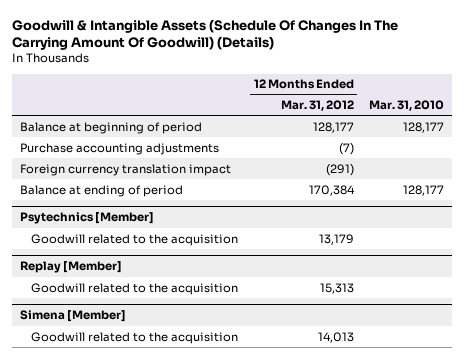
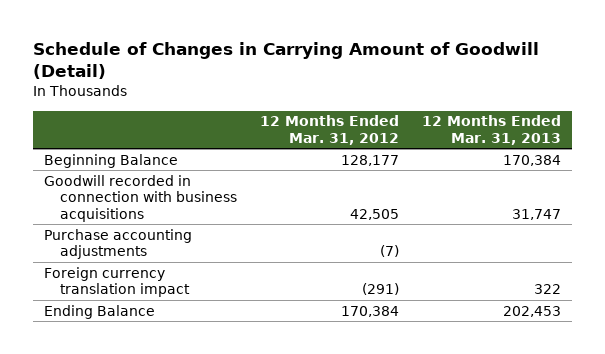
[11,18,398,51] Goodwill & Intangible Assets (Schedule Of Changes In The Carrying Amount Of Goodwill) (Details) -> [33,42,540,80] Schedule of Changes in Carrying Amount of Goodwill (Detail)
[368,99,444,111] Mar. 31, 2010 -> none
none -> [421,115,561,145] 12 Months Ended Mar. 31, 2013
[19,121,202,134] Balance at beginning of period -> [44,153,179,168] Beginning Balance
none -> [44,174,238,222] Goodwill recorded in connection with business acquisitions
[19,212,154,225] Psytechnics [Member] -> none
[31,233,239,246] Goodwill related to the acquisition -> none
[19,261,122,274] Replay [Member] -> none
[31,282,239,295] Goodwill related to the acquisition -> none
[19,310,126,323] Simena [Member] -> none
[31,331,239,344] Goodwill related to the acquisition -> none
[19,184,183,197] Balance at ending of period -> [44,304,156,319] Ending Balance

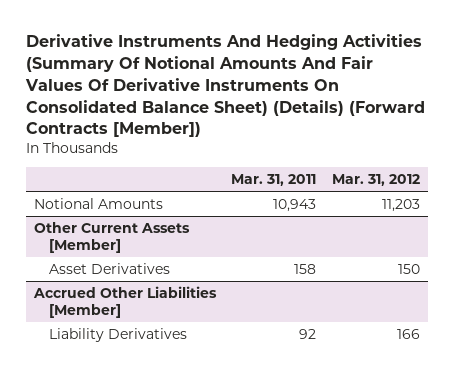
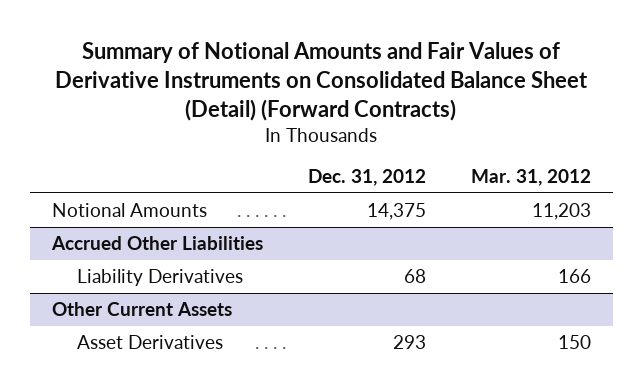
[24,34,425,138] Derivative Instruments And Hedging Activities (Summary Of Notional Amounts And Fair Values Of Derivative Instruments On Consolidated Balance Sheet) (Details) (Forward Contracts [Member]) -> [55,41,589,121] Summary of Notional Amounts and Fair Values of Derivative Instruments on Consolidated Balance Sheet (Detail) (Forward Contracts)
[231,174,317,187] Mar. 31, 2011 -> none
none -> [307,169,426,187] Dec. 31, 2012
[33,221,190,254] Other Current Assets [Member] -> none
[49,262,171,274] Asset Derivatives -> none
[32,285,217,319] Accrued Other Liabilities [Member] -> [51,236,264,251] Accrued Other Liabilities
none -> [52,302,233,317] Other Current Assets
none -> [76,335,223,350] Asset Derivatives

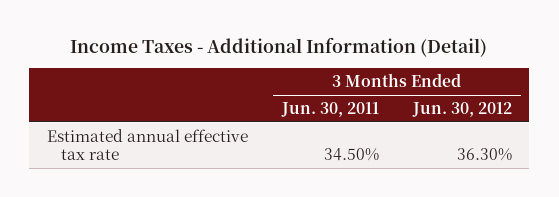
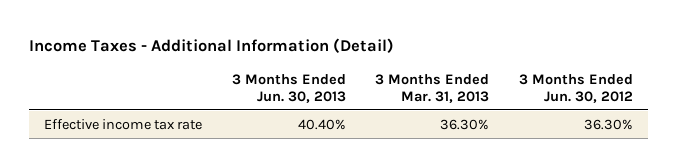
[280,102,379,118] Jun. 30, 2011 -> none
none -> [231,73,346,104] 3 Months Ended Jun. 30, 2013
none -> [375,73,490,104] 3 Months Ended Mar. 31, 2013
[46,128,248,161] Estimated annual effective tax rate -> [43,118,202,130] Effective income tax rate

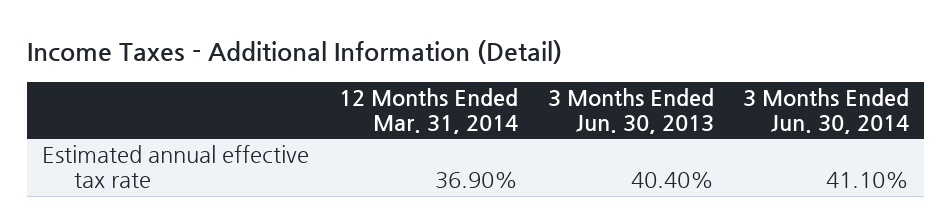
[375,73,490,104] 3 Months Ended Mar. 31, 2013 -> none
[519,73,634,104] 3 Months Ended Jun. 30, 2012 -> none
none -> [338,88,518,134] 12 Months Ended Mar. 31, 2014
none -> [743,88,910,134] 3 Months Ended Jun. 30, 2014
[43,118,202,130] Effective income tax rate -> [42,145,310,189] Estimated annual effective tax rate

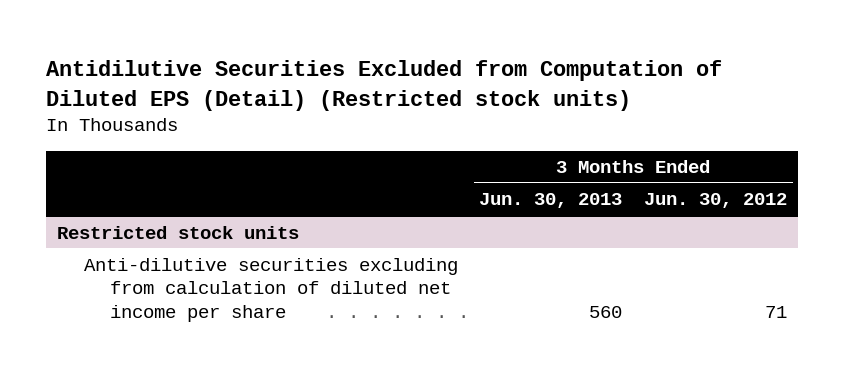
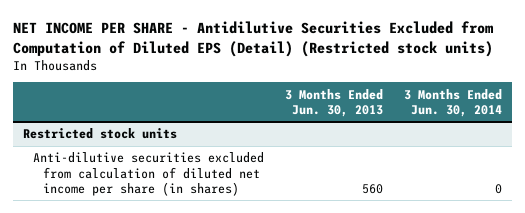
[46,59,723,111] Antidilutive Securities Excluded from Computation of Diluted EPS (Detail) (Restricted stock units) -> [13,20,495,57] NET INCOME PER SHARE - Antidilutive Securities Excluded from Computation of Diluted EPS (Detail) (Restricted stock units)
[644,193,788,209] Jun. 30, 2012 -> none
none -> [403,88,502,117] 3 Months Ended Jun. 30, 2014
[83,257,458,323] Anti-dilutive securities excluding from calculation of diluted net income per share -> [33,152,265,196] Anti-dilutive securities excluded from calculation of diluted net income per share (in shares)

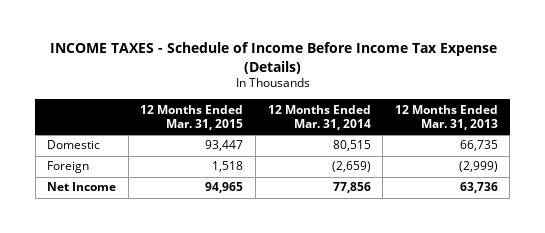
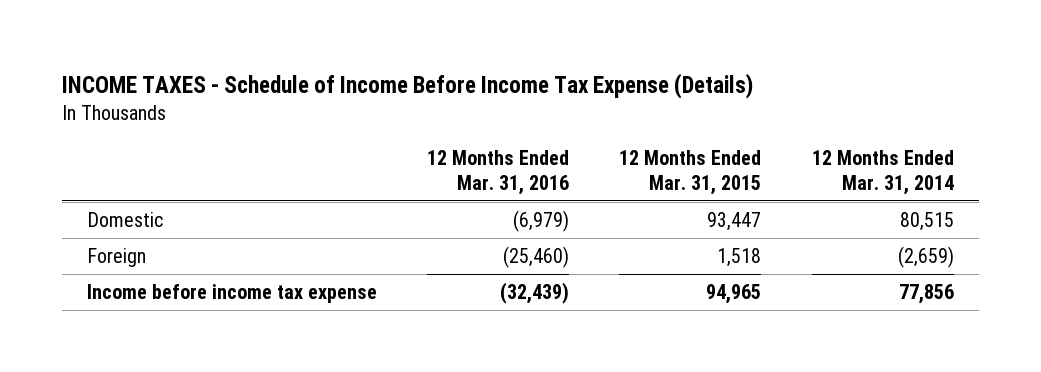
[394,104,498,131] 12 Months Ended Mar. 31, 2013 -> none
none -> [427,150,570,195] 12 Months Ended Mar. 31, 2016
[47,182,117,192] Net Income -> [87,283,378,303] Income before income tax expense

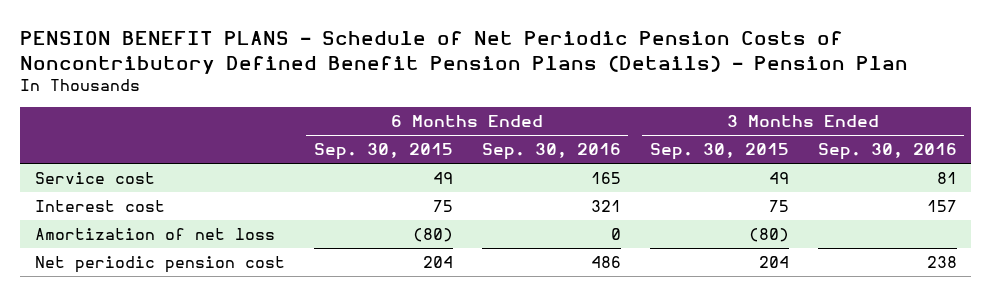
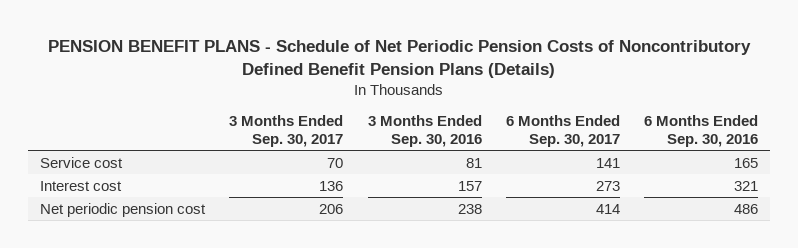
[20,31,909,74] PENSION BENEFIT PLANS - Schedule of Net Periodic Pension Costs of Noncontributory Defined Benefit Pension Plans (Details) - Pension Plan -> [48,39,752,78] PENSION BENEFIT PLANS - Schedule of Net Periodic Pension Costs of Noncontributory Defined Benefit Pension Plans (Details)
[313,143,453,161] Sep. 30, 2015 -> none
[649,143,789,161] Sep. 30, 2015 -> none
none -> [229,115,344,147] 3 Months Ended Sep. 30, 2017
none -> [505,115,620,147] 6 Months Ended Sep. 30, 2017
[34,228,275,241] Amortization of net loss -> none

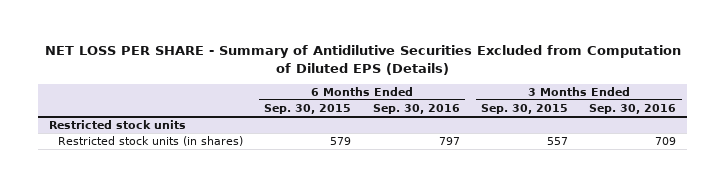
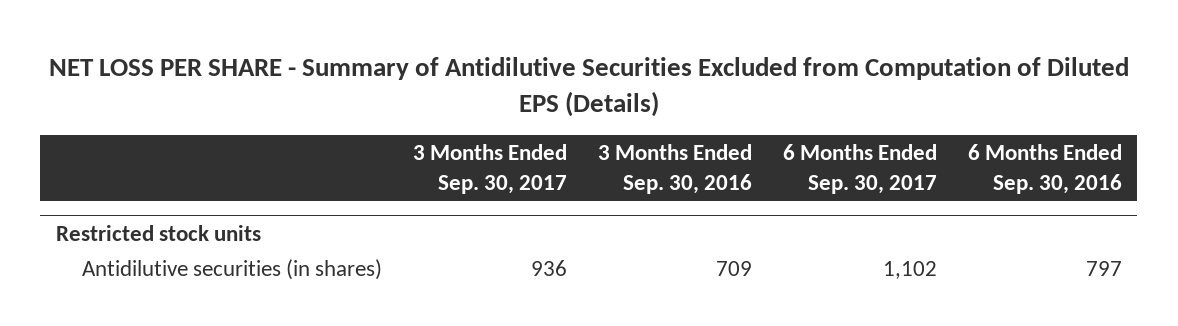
[264,104,352,115] Sep. 30, 2015 -> none
[480,104,568,115] Sep. 30, 2015 -> none
none -> [413,144,568,195] 3 Months Ended Sep. 30, 2017
none -> [782,144,937,195] 6 Months Ended Sep. 30, 2017
[57,136,243,147] Restricted stock units (in shares) -> [82,259,383,281] Antidilutive securities (in shares)

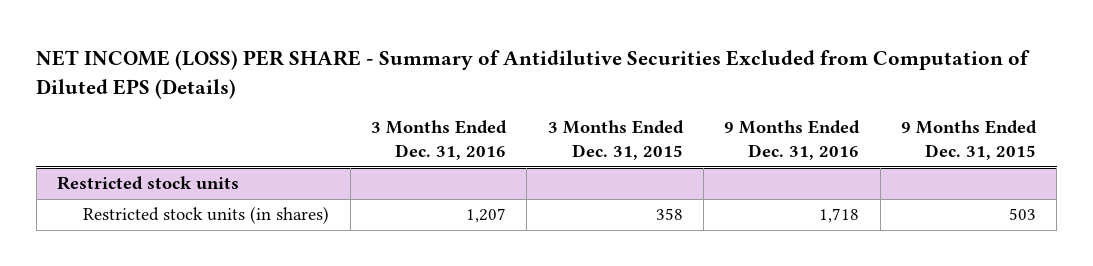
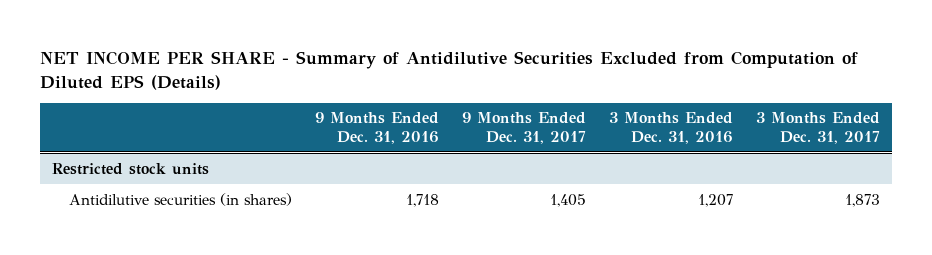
[36,50,1031,99] NET INCOME (LOSS) PER SHARE - Summary of Antidilutive Securities Excluded from Computation of Diluted EPS (Details) -> [40,50,859,90] NET INCOME PER SHARE - Summary of Antidilutive Securities Excluded from Computation of Diluted EPS (Details)
[547,120,684,161] 3 Months Ended Dec. 31, 2015 -> none
[900,120,1037,161] 9 Months Ended Dec. 31, 2015 -> none
none -> [461,112,586,144] 9 Months Ended Dec. 31, 2017
none -> [756,112,881,144] 3 Months Ended Dec. 31, 2017
[83,206,330,225] Restricted stock units (in shares) -> [68,192,292,206] Antidilutive securities (in shares)

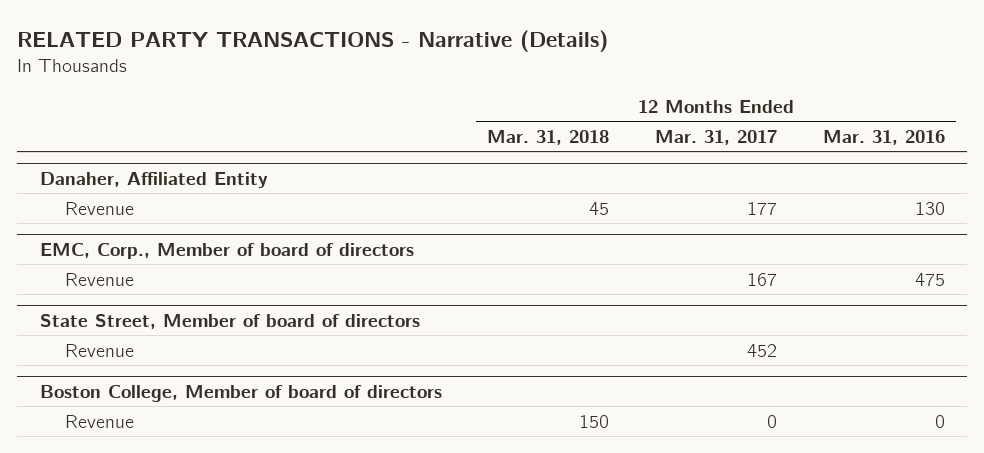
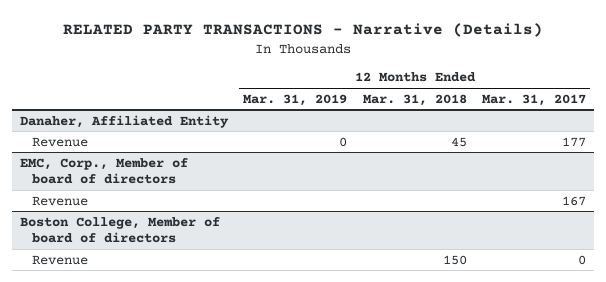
[822,129,945,145] Mar. 31, 2016 -> none
none -> [243,93,348,106] Mar. 31, 2019
[39,313,420,329] State Street, Member of board of directors -> none
[65,343,135,357] Revenue -> none

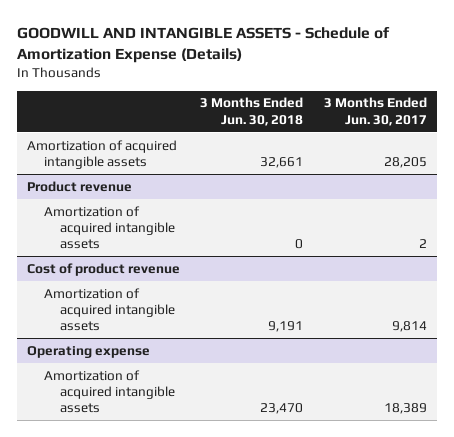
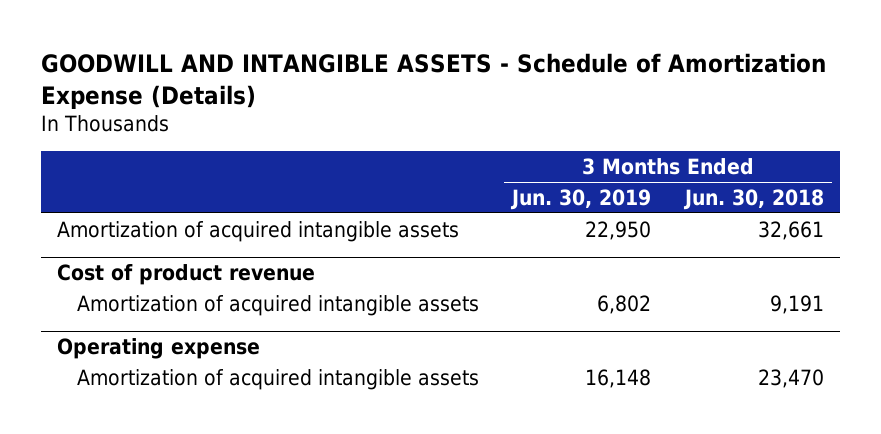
[323,97,427,126] 3 Months Ended Jun. 30, 2017 -> none
none -> [510,188,652,210] Jun. 30, 2019
[27,180,133,192] Product revenue -> none
[43,205,176,249] Amortization of acquired intangible assets -> none

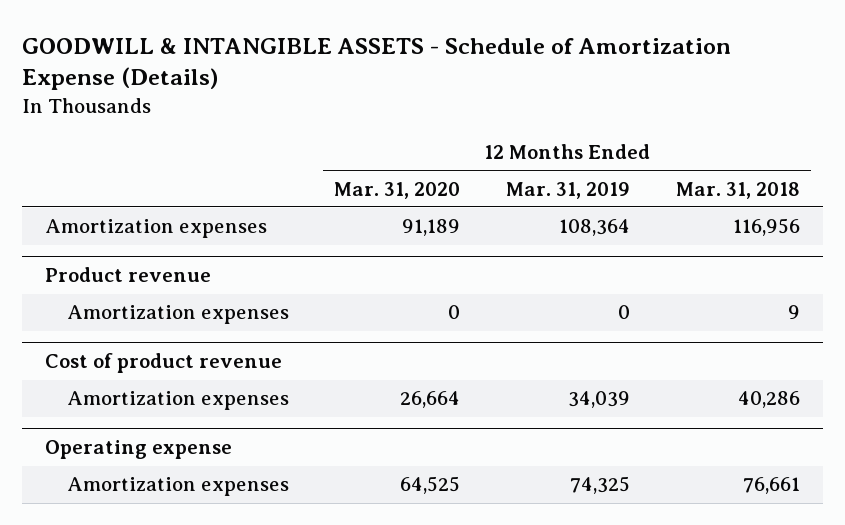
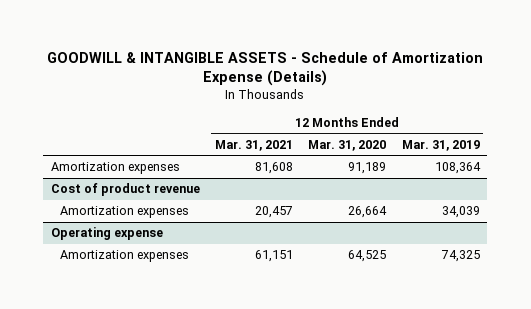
[675,181,800,199] Mar. 31, 2018 -> none
none -> [215,139,294,151] Mar. 31, 2021
[45,267,212,283] Product revenue -> none
[66,305,289,325] Amortization expenses -> none

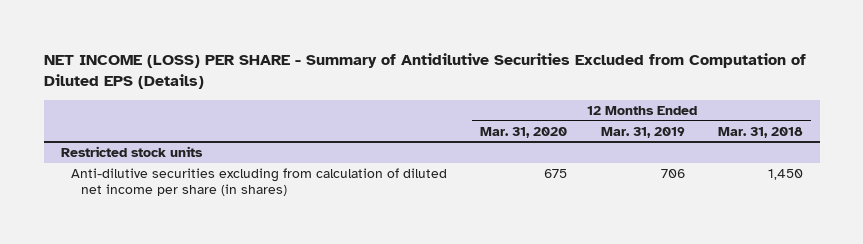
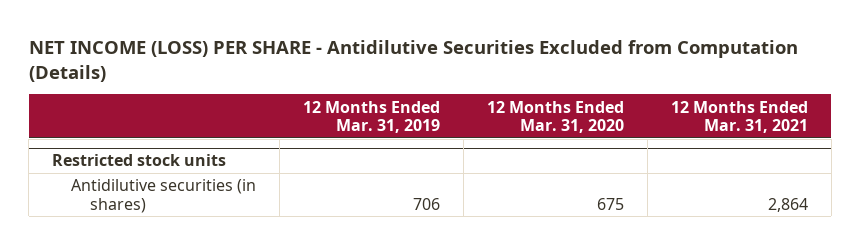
[43,53,806,90] NET INCOME (LOSS) PER SHARE - Summary of Antidilutive Securities Excluded from Computation of Diluted EPS (Details) -> [28,39,798,82] NET INCOME (LOSS) PER SHARE - Antidilutive Securities Excluded from Computation (Details)
[717,126,803,138] Mar. 31, 2018 -> none
none -> [670,100,808,134] 12 Months Ended Mar. 31, 2021
[70,168,447,197] Anti-dilutive securities excluding from calculation of diluted net income per share (in shares) -> [71,179,257,213] Antidilutive securities (in shares)

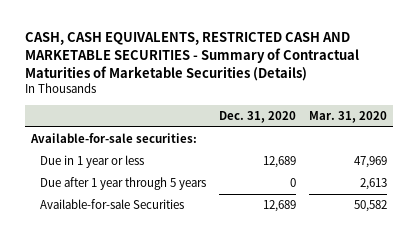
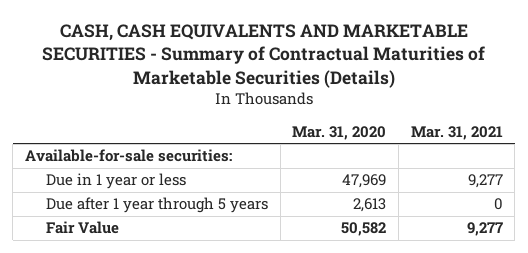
[24,32,359,81] CASH, CASH EQUIVALENTS, RESTRICTED CASH AND MARKETABLE SECURITIES - Summary of Contractual Maturities of Marketable Securities (Details) -> [41,23,485,88] CASH, CASH EQUIVALENTS AND MARKETABLE SECURITIES - Summary of Contractual Maturities of Marketable Securities (Details)
[218,110,296,123] Dec. 31, 2020 -> none
none -> [410,125,503,140] Mar. 31, 2021
[40,199,185,210] Available-for-sale Securities -> [46,221,120,235] Fair Value

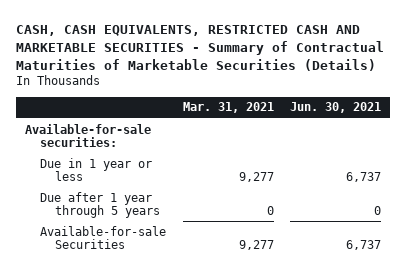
[41,23,485,88] CASH, CASH EQUIVALENTS AND MARKETABLE SECURITIES - Summary of Contractual Maturities of Marketable Securities (Details) -> [16,25,385,71] CASH, CASH EQUIVALENTS, RESTRICTED CASH AND MARKETABLE SECURITIES - Summary of Contractual Maturities of Marketable Securities (Details)
[292,125,387,140] Mar. 31, 2020 -> none
none -> [290,102,382,114] Jun. 30, 2021
[46,221,120,235] Fair Value -> [39,225,166,249] Available-for-sale Securities

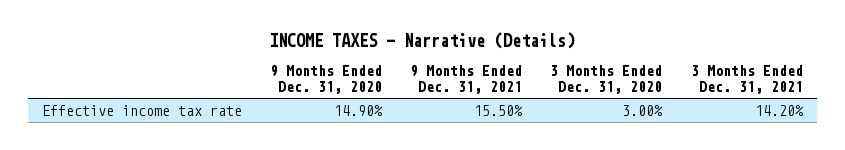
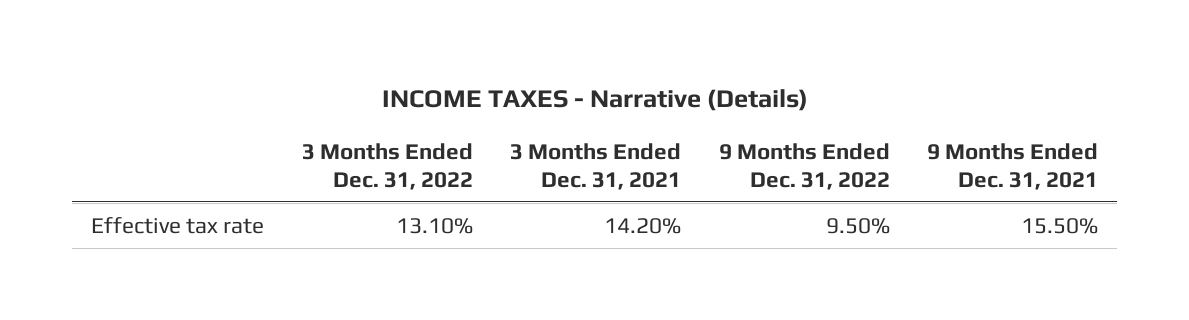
[270,65,383,95] 9 Months Ended Dec. 31, 2020 -> none
[550,65,663,95] 3 Months Ended Dec. 31, 2020 -> none
none -> [301,142,473,190] 3 Months Ended Dec. 31, 2022
none -> [718,142,890,190] 9 Months Ended Dec. 31, 2022
[42,105,243,117] Effective income tax rate -> [90,216,264,234] Effective tax rate

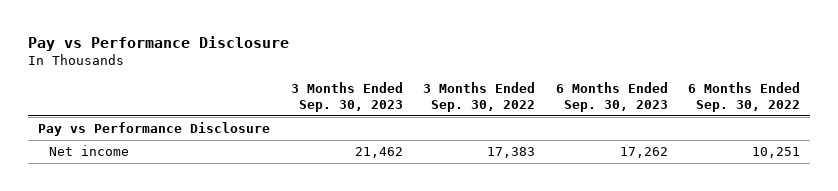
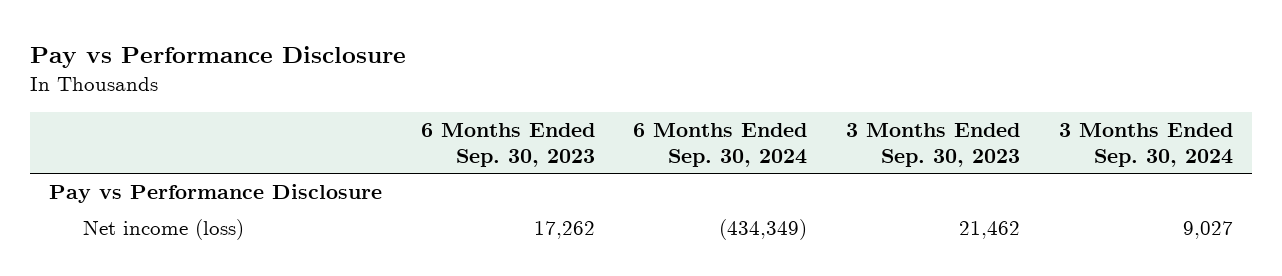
[423,82,536,113] 3 Months Ended Sep. 30, 2022 -> none
[688,82,801,113] 6 Months Ended Sep. 30, 2022 -> none
none -> [633,123,808,167] 6 Months Ended Sep. 30, 2024
none -> [1058,123,1233,167] 3 Months Ended Sep. 30, 2024
[49,144,130,156] Net income -> [82,219,244,241] Net income (loss)

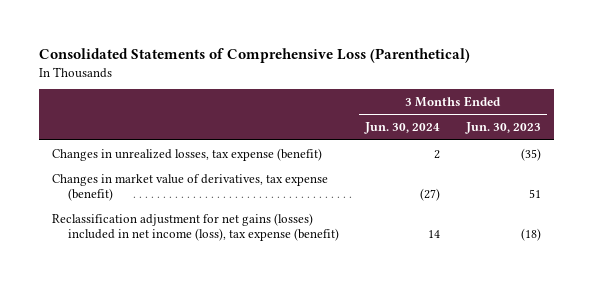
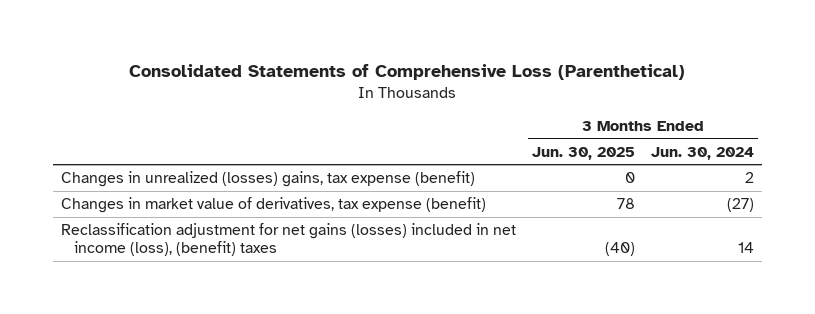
[464,122,541,135] Jun. 30, 2023 -> none
none -> [531,146,635,160] Jun. 30, 2025
[52,147,323,161] Changes in unrealized losses, tax expense (benefit) -> [60,171,475,188] Changes in unrealized (losses) gains, tax expense (benefit)
[52,212,340,241] Reclassification adjustment for net gains (losses) included in net income (loss), tax expense (benefit) -> [60,223,516,256] Reclassification adjustment for net gains (losses) included in net income (loss), (benefit) taxes

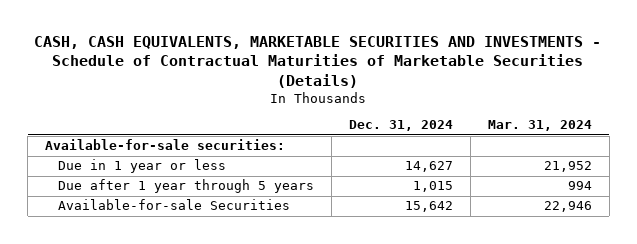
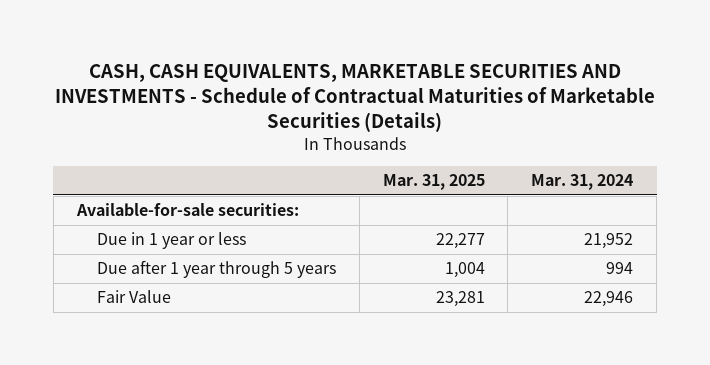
[348,120,453,132] Dec. 31, 2024 -> none
none -> [382,174,485,191] Mar. 31, 2025
[57,199,290,211] Available-for-sale Securities -> [97,290,172,304] Fair Value

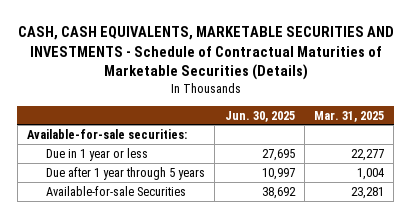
[531,174,634,191] Mar. 31, 2024 -> none
none -> [224,110,295,122] Jun. 30, 2025
[97,290,172,304] Fair Value -> [46,185,187,196] Available-for-sale Securities

